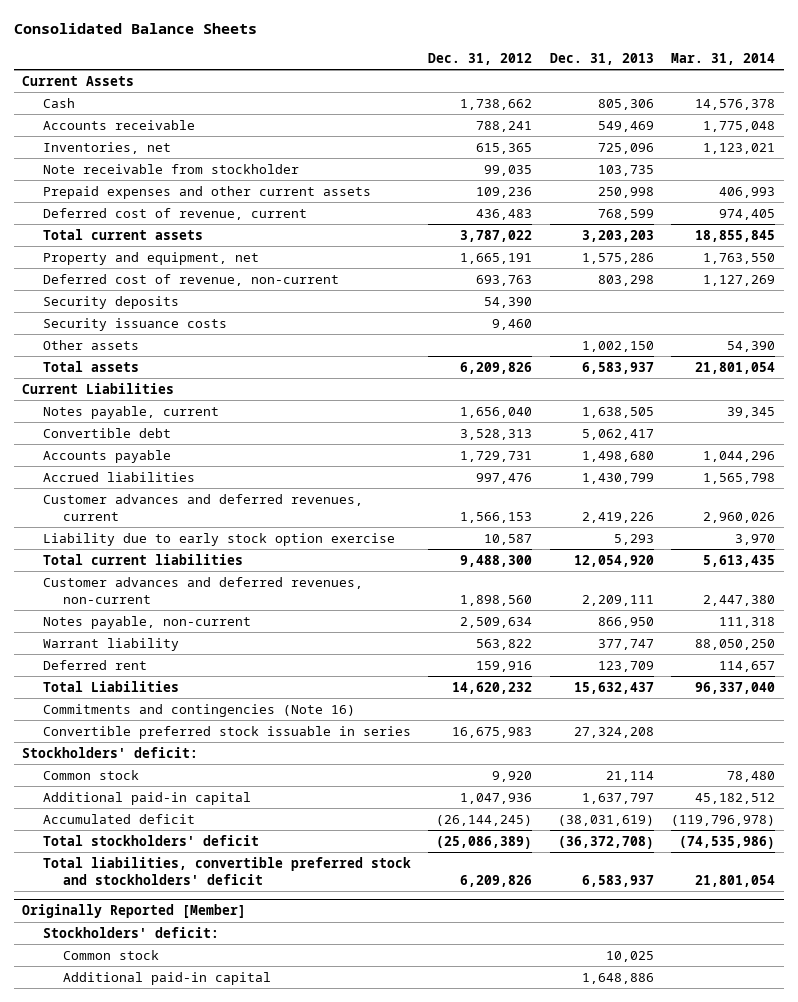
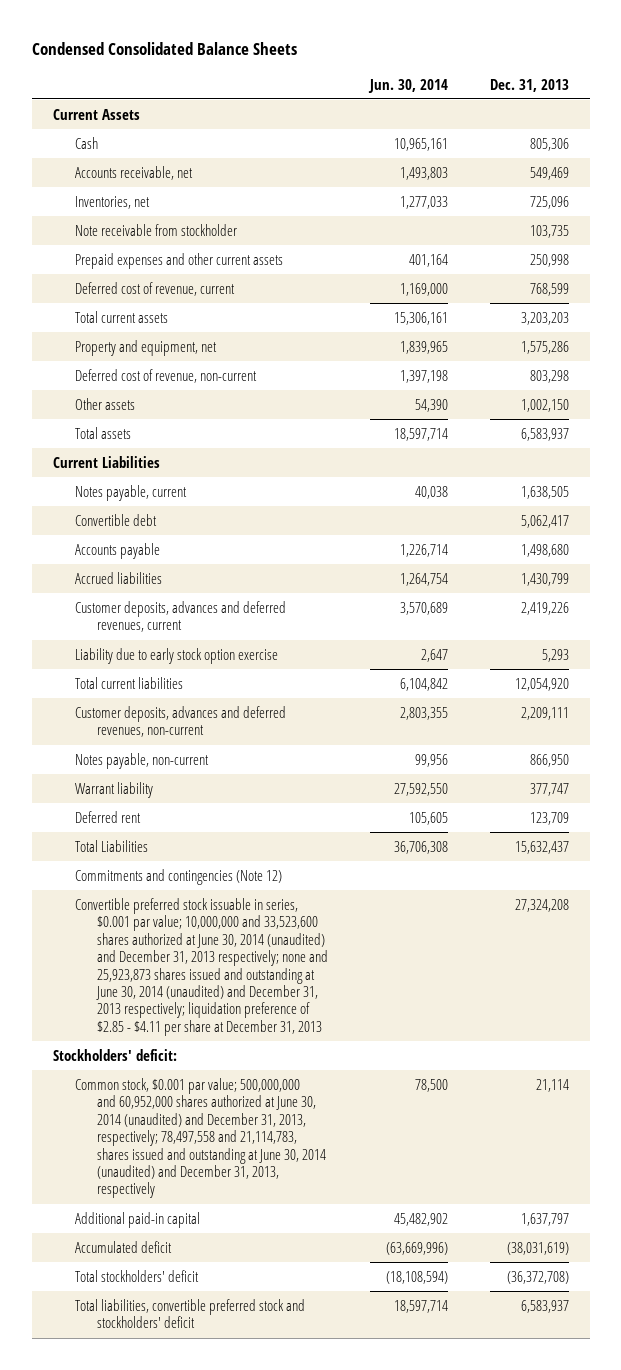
[13,22,257,34] Consolidated Balance Sheets -> [31,41,297,55] Condensed Consolidated Balance Sheets
[428,52,533,65] Dec. 31, 2012 -> none
[671,52,776,65] Mar. 31, 2014 -> none
none -> [367,78,448,93] Jun. 30, 2014
[42,119,195,130] Accounts receivable -> [74,165,193,180] Accounts receivable, net
[42,295,179,309] Security deposits -> none
[42,317,227,331] Security issuance costs -> none
[42,493,363,521] Customer advances and deferred revenues, current -> [74,600,286,633] Customer deposits, advances and deferred revenues, current
[42,576,363,604] Customer advances and deferred revenues, non-current -> [74,705,286,738] Customer deposits, advances and deferred revenues, non-current
[42,703,355,717] Commitments and contingencies (Note 16) -> [74,868,282,885] Commitments and contingencies (Note 12)
[42,725,411,739] Convertible preferred stock issuable in series -> [74,897,328,1036] Convertible preferred stock issuable in series, $0.001 par value; 10,000,000 and 33,523,600 shares authorized at June 30, 2014 (unaudited) and December 31, 2013 respectively; none and 25,923,873 shares issued and outstanding at June 30, 2014 (unaudited) and December 31, 2013 respectively; liquidation preference of $2.85 - $4.11 per share at December 31, 2013
[42,769,139,780] Common stock -> [74,1077,326,1199] Common stock, $0.001 par value; 500,000,000 and 60,952,000 shares authorized at June 30, 2014 (unaudited) and December 31, 2013, respectively; 78,497,558 and 21,114,783, shares issued and outstanding at June 30, 2014 (unaudited) and December 31, 2013, respectively
[22,904,247,919] Originally Reported [Member] -> none
[42,926,219,938] Stockholders' deficit: -> none
[62,949,159,960] Common stock -> none
[62,971,271,985] Additional paid-in capital -> none

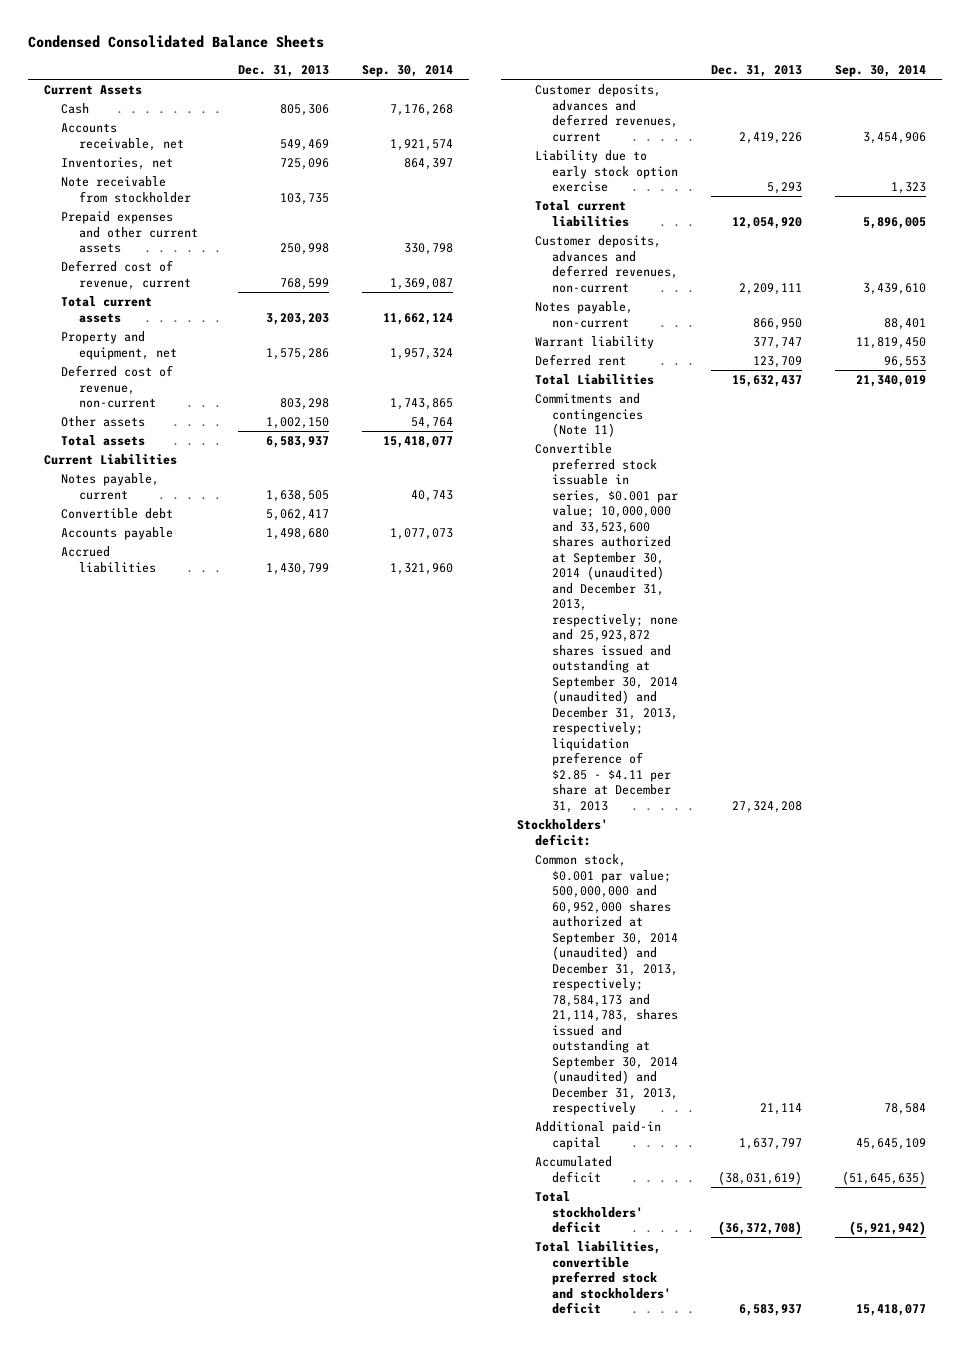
[367,78,448,93] Jun. 30, 2014 -> none
none -> [361,65,453,78] Sep. 30, 2014
[74,868,282,885] Commitments and contingencies (Note 12) -> [534,393,643,438] Commitments and contingencies (Note 11)
[74,897,328,1036] Convertible preferred stock issuable in series, $0.001 par value; 10,000,000 and 33,523,600 shares authorized at June 30, 2014 (unaudited) and December 31, 2013 respectively; none and 25,923,873 shares issued and outstanding at June 30, 2014 (unaudited) and December 31, 2013 respectively; liquidation preference of $2.85 - $4.11 per share at December 31, 2013 -> [534,443,678,813] Convertible preferred stock issuable in series, $0.001 par value; 10,000,000 and 33,523,600 shares authorized at September 30, 2014 (unaudited) and December 31, 2013, respectively; none and 25,923,872 shares issued and outstanding at September 30, 2014 (unaudited) and December 31, 2013, respectively; liquidation preference of $2.85 - $4.11 per share at December 31, 2013
[74,1077,326,1199] Common stock, $0.001 par value; 500,000,000 and 60,952,000 shares authorized at June 30, 2014 (unaudited) and December 31, 2013, respectively; 78,497,558 and 21,114,783, shares issued and outstanding at June 30, 2014 (unaudited) and December 31, 2013, respectively -> [534,854,678,1116] Common stock, $0.001 par value; 500,000,000 and 60,952,000 shares authorized at September 30, 2014 (unaudited) and December 31, 2013, respectively; 78,584,173 and 21,114,783, shares issued and outstanding at September 30, 2014 (unaudited) and December 31, 2013, respectively

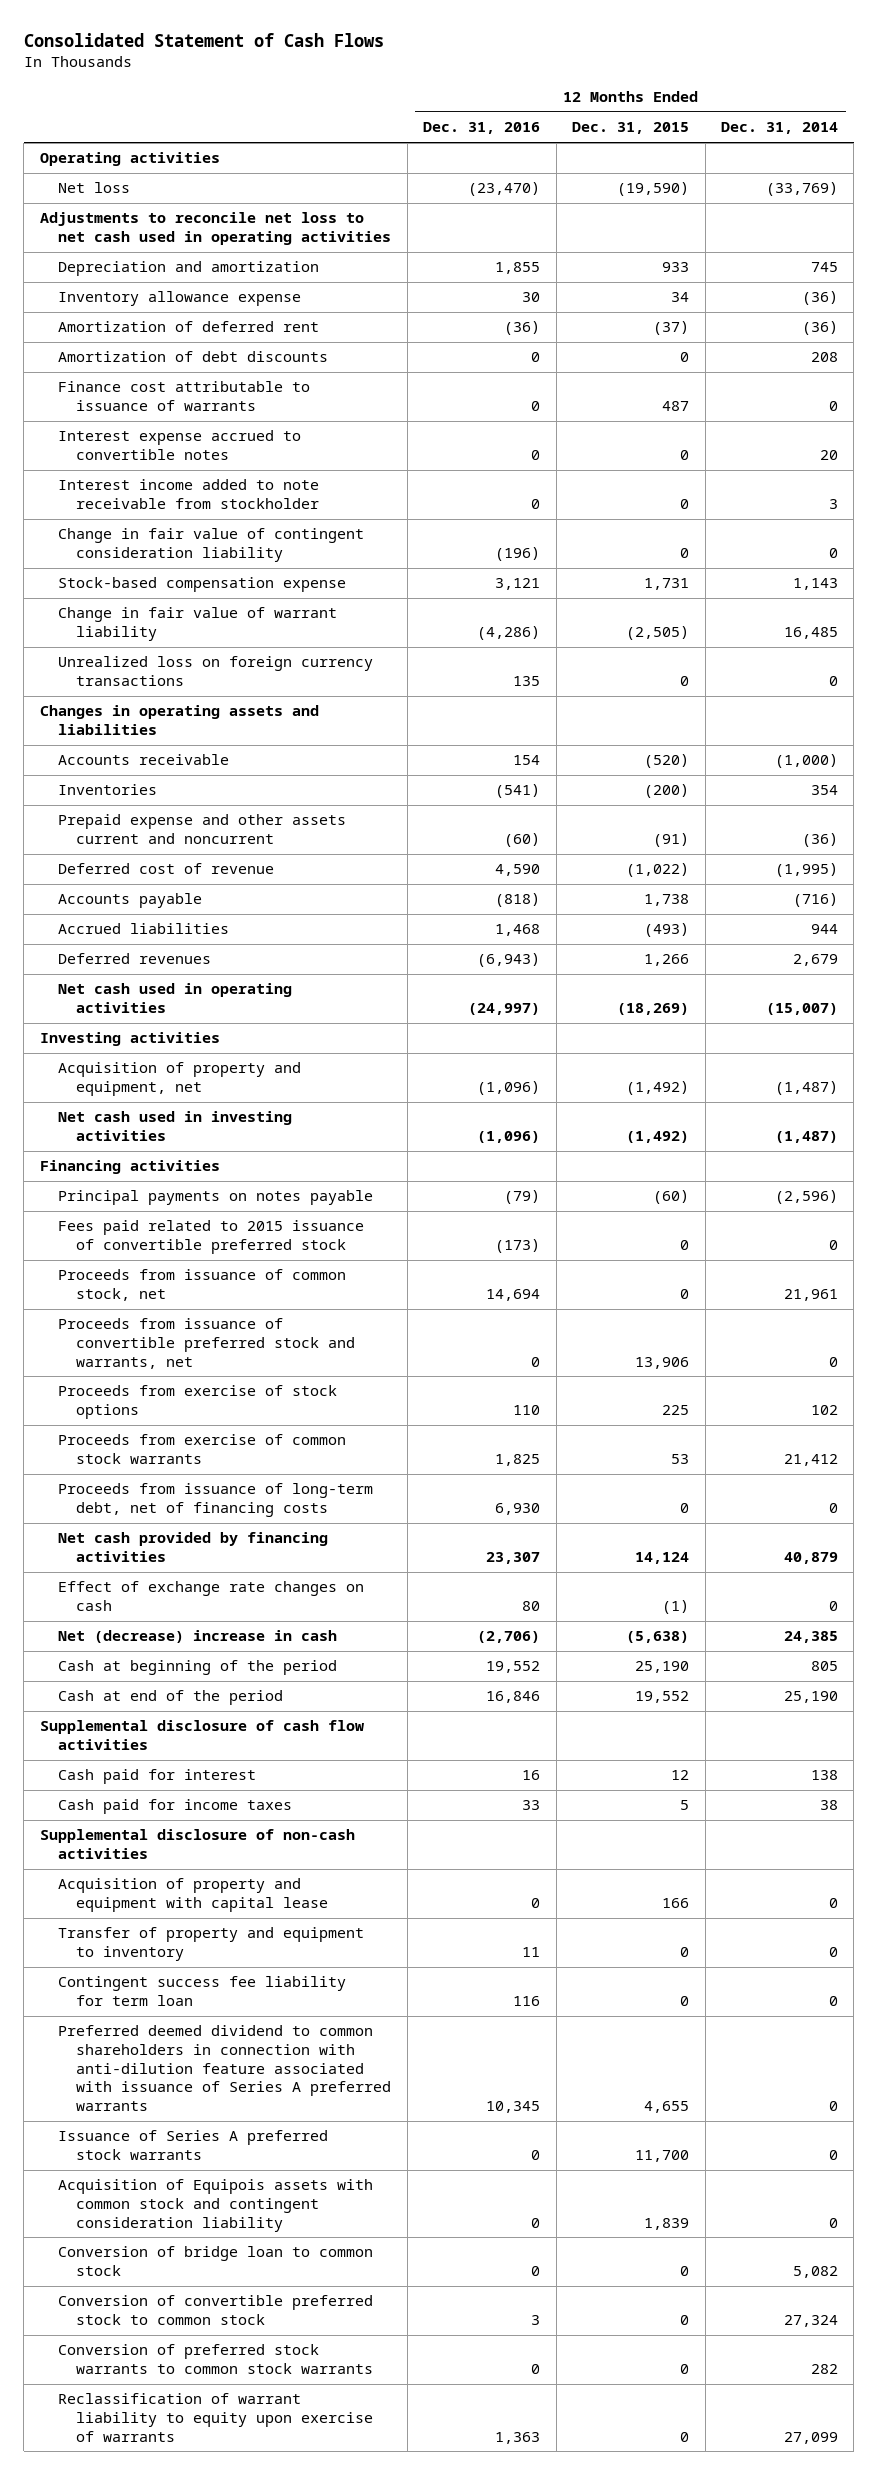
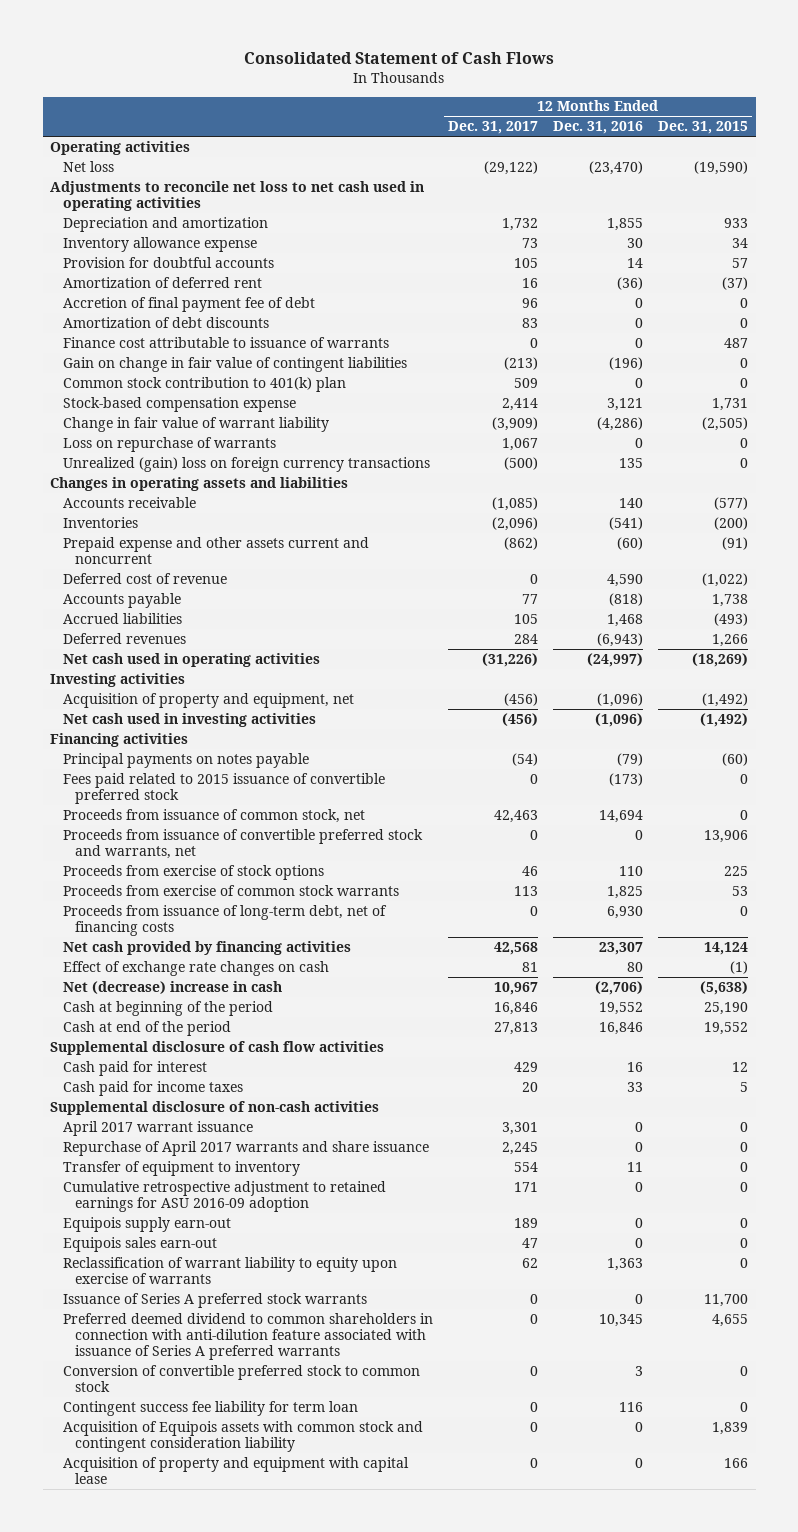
[721,122,839,135] Dec. 31, 2014 -> none
none -> [447,121,538,135] Dec. 31, 2017
none -> [62,256,274,268] Provision for doubtful accounts
none -> [62,296,315,312] Accretion of final payment fee of debt
[58,430,302,461] Interest expense accrued to convertible notes -> none
[58,479,320,510] Interest income added to note receivable from stockholder -> none
[58,528,365,563] Change in fair value of contingent consideration liability -> [62,356,407,372] Gain on change in fair value of contingent liabilities
none -> [62,376,346,392] Common stock contribution to 401(k) plan
none -> [62,436,276,452] Loss on repurchase of warrants
[58,656,374,687] Unrealized loss on foreign currency transactions -> [62,456,430,472] Unrealized (gain) loss on foreign currency transactions
[513,755,541,766] 154 -> [618,497,643,508] 140
[644,754,690,769] (520) -> [714,496,749,510] (577)
none -> [62,1120,253,1136] April 2017 warrant issuance
none -> [62,1140,429,1156] Repurchase of April 2017 warrants and share issuance
[58,1927,365,1962] Transfer of property and equipment to inventory -> [62,1160,300,1176] Transfer of equipment to inventory
none -> [62,1180,386,1212] Cumulative retrospective adjustment to retained earnings for ASU 2016-09 adoption
none -> [62,1216,231,1232] Equipois supply earn-out
none -> [62,1236,217,1252] Equipois sales earn-out
[58,2393,374,2442] Reclassification of warrant liability to equity upon exercise of warrants -> [62,1256,397,1284] Reclassification of warrant liability to equity upon exercise of warrants
[58,2246,374,2277] Conversion of bridge loan to common stock -> none
[58,2025,392,2112] Preferred deemed dividend to common shareholders in connection with anti-dilution feature associated with issuance of Series A preferred warrants -> [62,1312,433,1361] Preferred deemed dividend to common shareholders in connection with anti-dilution feature associated with issuance of Series A preferred warrants
[58,2344,374,2375] Conversion of preferred stock warrants to common stock warrants -> none
[58,1976,347,2007] Contingent success fee liability for term loan -> [62,1400,358,1416] Contingent success fee liability for term loan
[58,2179,374,2232] Acquisition of Equipois assets with common stock and contingent consideration liability -> [62,1420,423,1452] Acquisition of Equipois assets with common stock and contingent consideration liability
[58,1878,329,1913] Acquisition of property and equipment with capital lease -> [62,1456,409,1484] Acquisition of property and equipment with capital lease

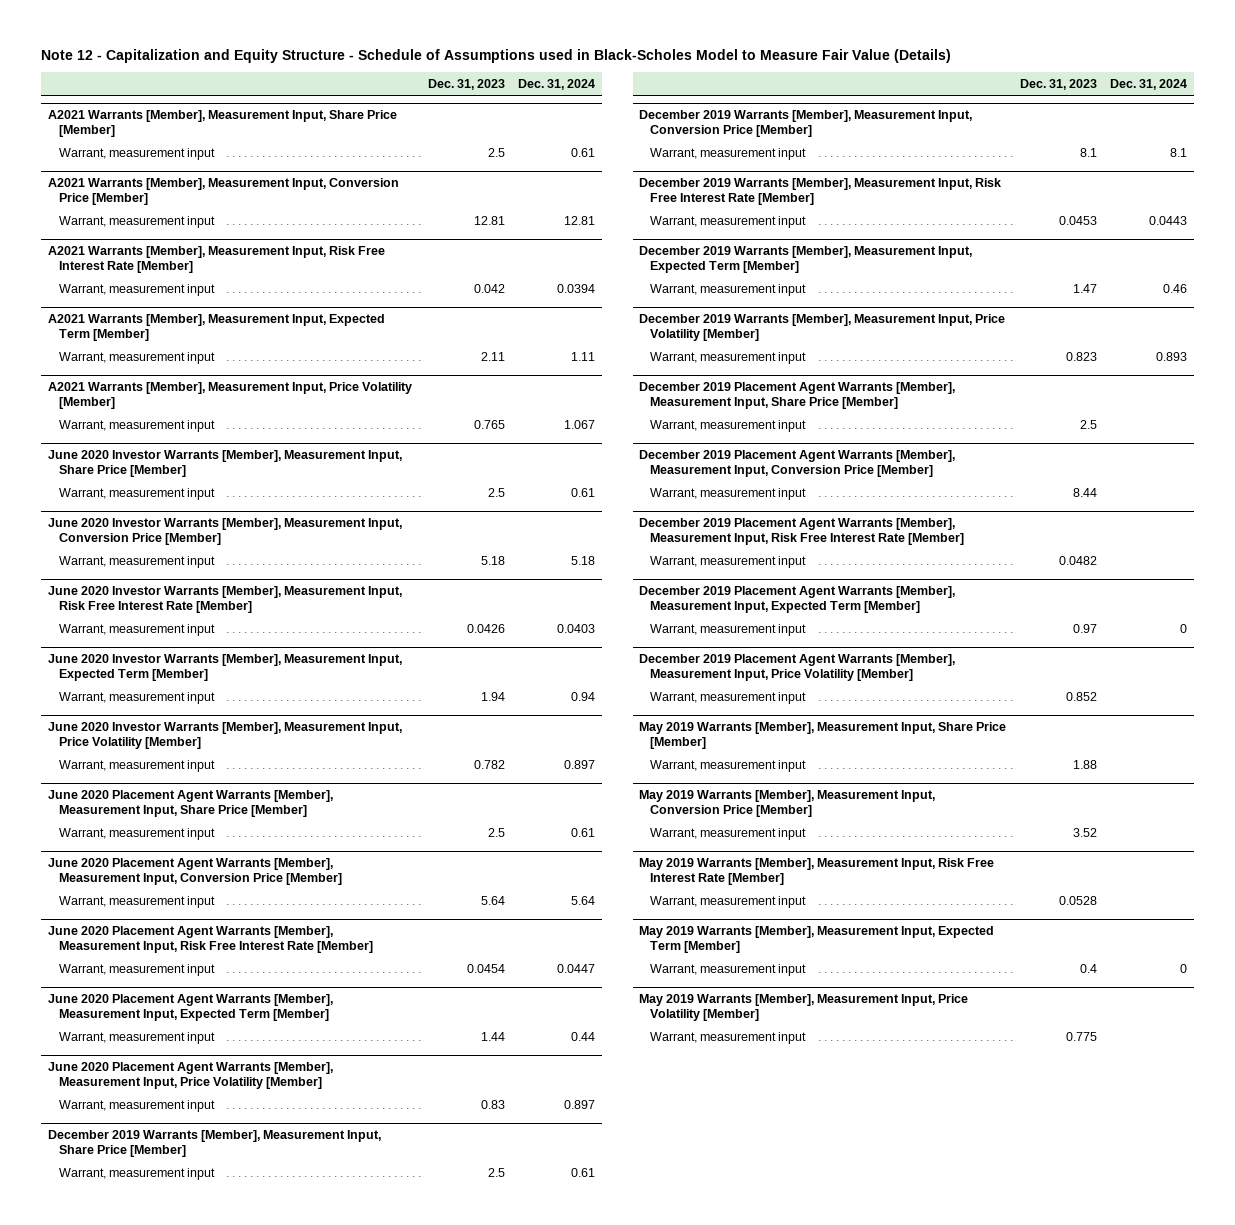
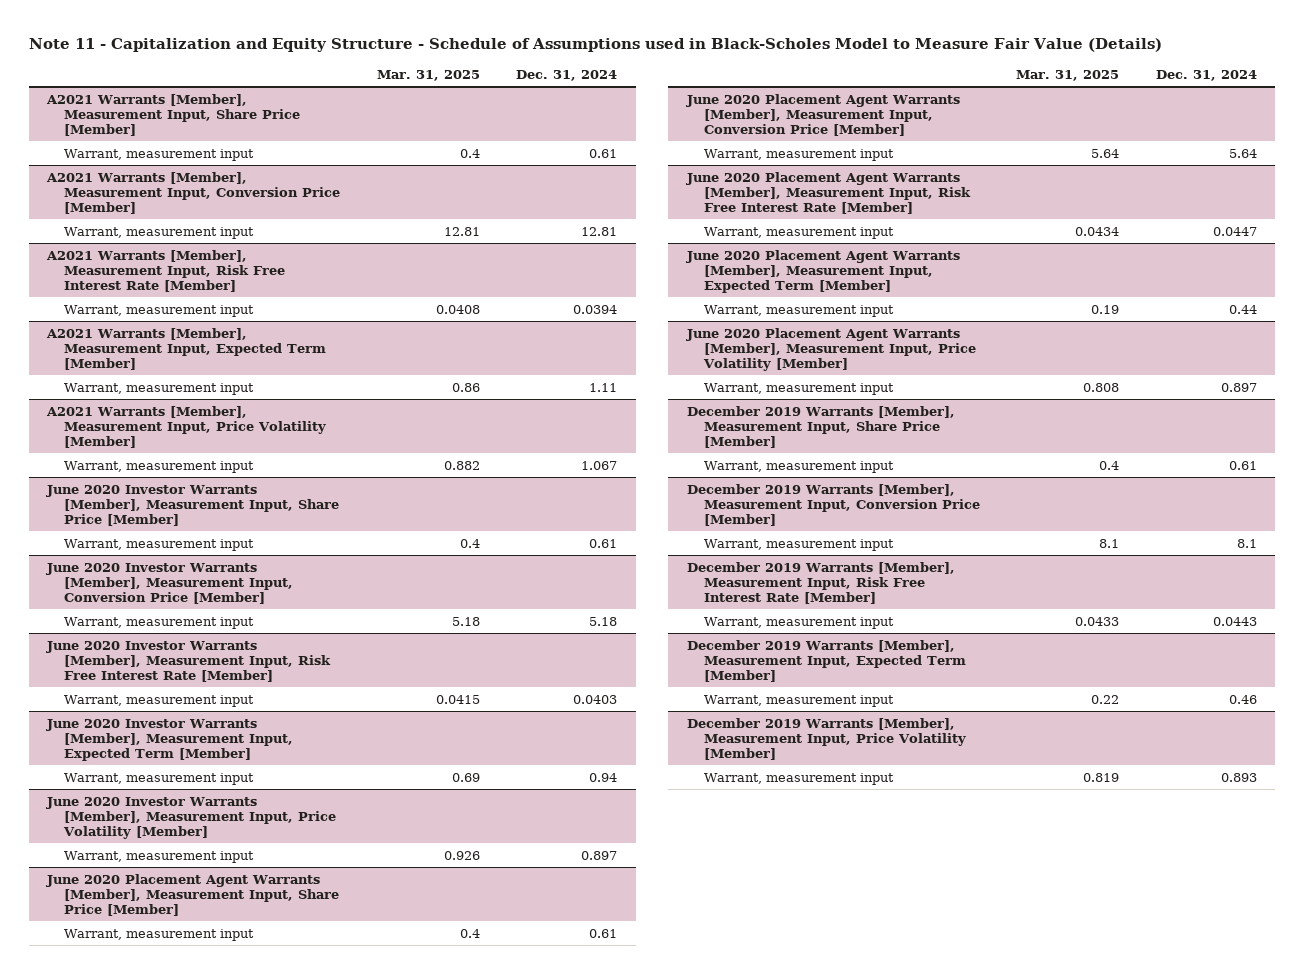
[41,49,952,64] Note 12 - Capitalization and Equity Structure - Schedule of Assumptions used in Black-Scholes Model to Measure Fair Value (Details) -> [28,38,1162,53] Note 11 - Capitalization and Equity Structure - Schedule of Assumptions used in Black-Scholes Model to Measure Fair Value (Details)
[428,79,506,91] Dec. 31, 2023 -> none
none -> [376,69,480,81] Mar. 31, 2025
[639,382,956,410] December 2019 Placement Agent Warrants [Member], Measurement Input, Share Price [Member] -> none
[650,419,807,432] Warrant, measurement input -> none
[639,450,956,478] December 2019 Placement Agent Warrants [Member], Measurement Input, Conversion Price [Member] -> none
[650,487,807,500] Warrant, measurement input -> none
[639,518,965,546] December 2019 Placement Agent Warrants [Member], Measurement Input, Risk Free Interest Rate [Member] -> none
[650,555,807,568] Warrant, measurement input -> none
[639,586,956,614] December 2019 Placement Agent Warrants [Member], Measurement Input, Expected Term [Member] -> none
[650,623,807,636] Warrant, measurement input -> none
[639,654,956,682] December 2019 Placement Agent Warrants [Member], Measurement Input, Price Volatility [Member] -> none
[650,691,807,704] Warrant, measurement input -> none
[639,722,1007,750] May 2019 Warrants [Member], Measurement Input, Share Price [Member] -> none
[650,759,807,772] Warrant, measurement input -> none
[639,790,936,818] May 2019 Warrants [Member], Measurement Input, Conversion Price [Member] -> none
[650,827,807,840] Warrant, measurement input -> none
[639,858,995,886] May 2019 Warrants [Member], Measurement Input, Risk Free Interest Rate [Member] -> none
[650,895,807,908] Warrant, measurement input -> none
[639,926,995,954] May 2019 Warrants [Member], Measurement Input, Expected Term [Member] -> none
[650,963,807,976] Warrant, measurement input -> none
[639,994,969,1022] May 2019 Warrants [Member], Measurement Input, Price Volatility [Member] -> none
[650,1031,807,1044] Warrant, measurement input -> none

